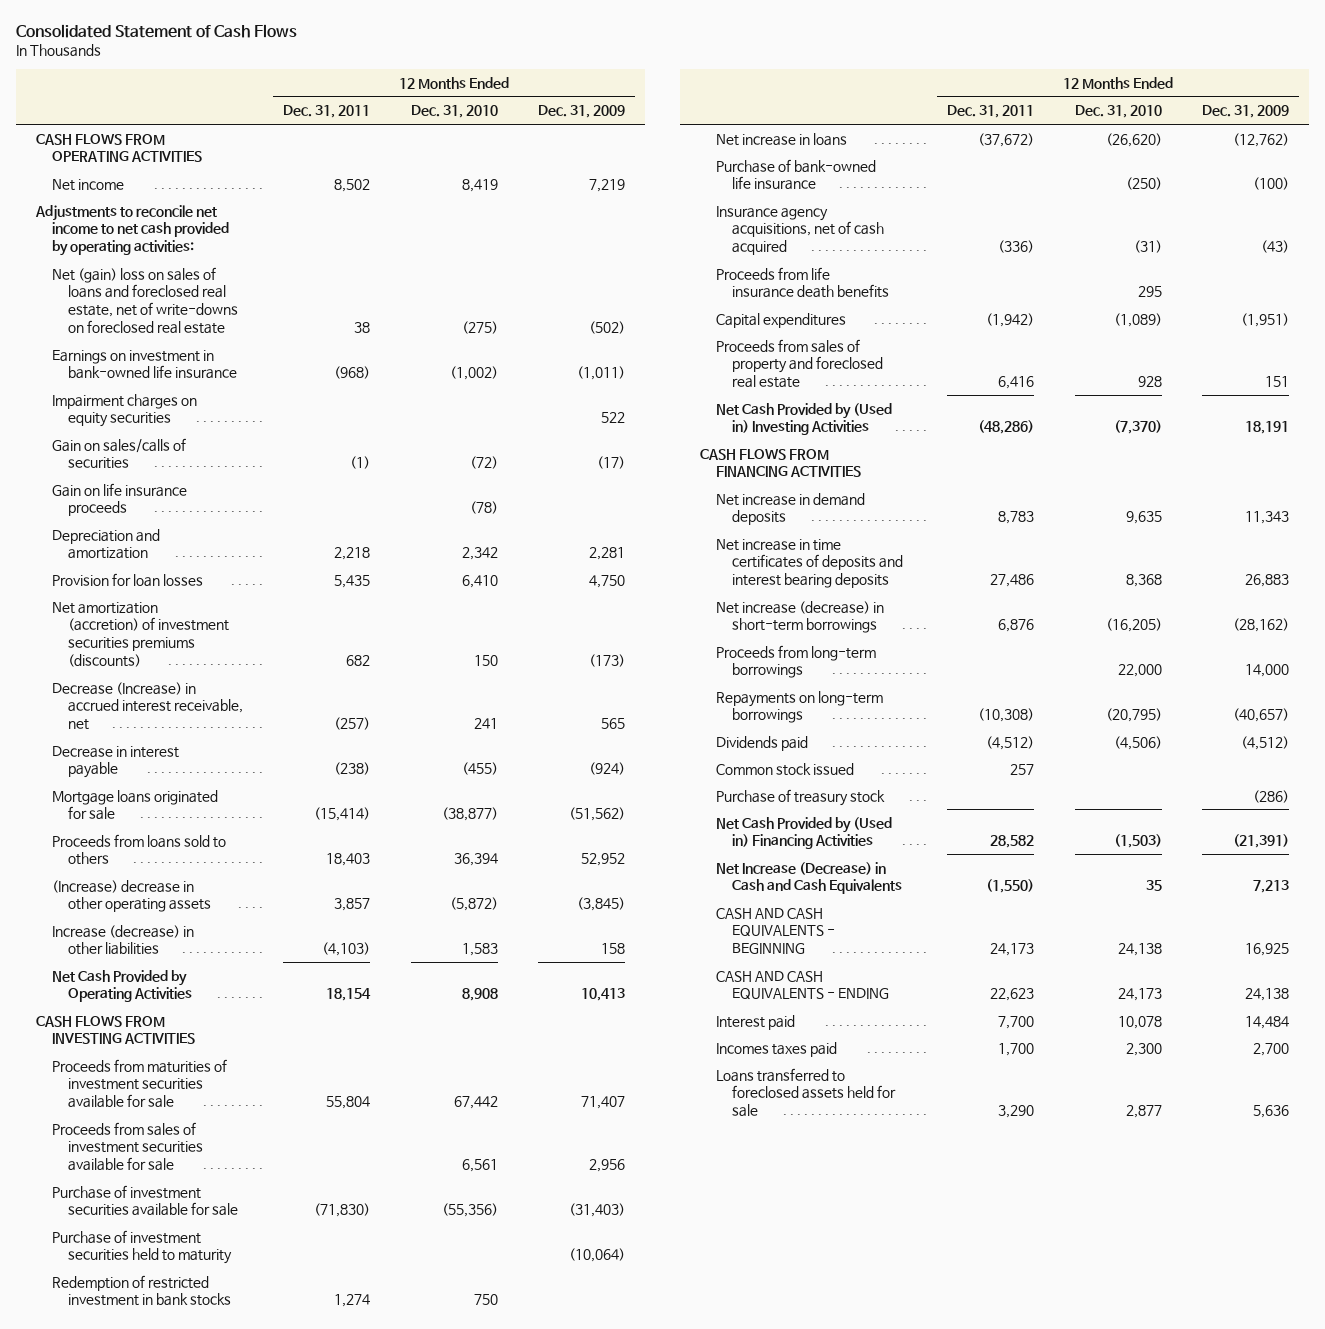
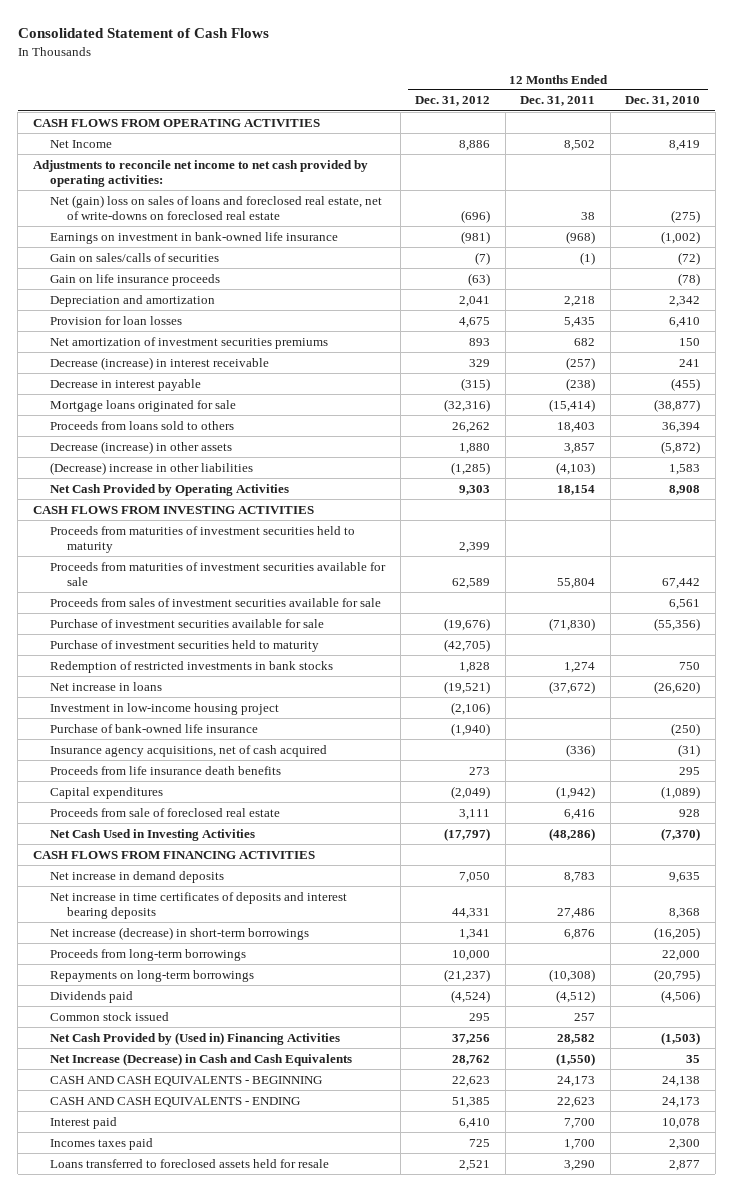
[538,105,626,119] Dec. 31, 2009 -> none
none -> [415,96,491,107] Dec. 31, 2012
[51,178,124,191] Net income -> [50,139,113,148] Net Income
[51,393,197,428] Impairment charges on equity securities -> none
[51,601,229,668] Net amortization (accretion) of investment securities premiums (discounts) -> [50,336,329,349] Net amortization of investment securities premiums
[51,681,243,731] Decrease (Increase) in accrued interest receivable, net -> [50,356,270,370] Decrease (increase) in interest receivable
[51,879,211,913] (Increase) decrease in other operating assets -> [50,440,233,454] Decrease (increase) in other assets
[51,924,194,956] Increase (decrease) in other liabilities -> [50,461,254,475] (Decrease) increase in other liabilities
none -> [50,525,356,554] Proceeds from maturities of investment securities held to maturity
[51,1274,231,1307] Redemption of restricted investment in bank stocks -> [50,660,334,673] Redemption of restricted investments in bank stocks
none -> [50,702,280,715] Investment in low-income housing project
[715,338,883,389] Proceeds from sales of property and foreclosed real estate -> [50,807,281,817] Proceeds from sale of foreclosed real estate
[715,402,892,436] Net Cash Provided by (Used in) Investing Activities -> [50,828,256,841] Net Cash Used in Investing Activities
[715,788,885,806] Purchase of treasury stock -> none
[715,1067,896,1118] Loans transferred to foreclosed assets held for sale -> [50,1158,330,1168] Loans transferred to foreclosed assets held for resale

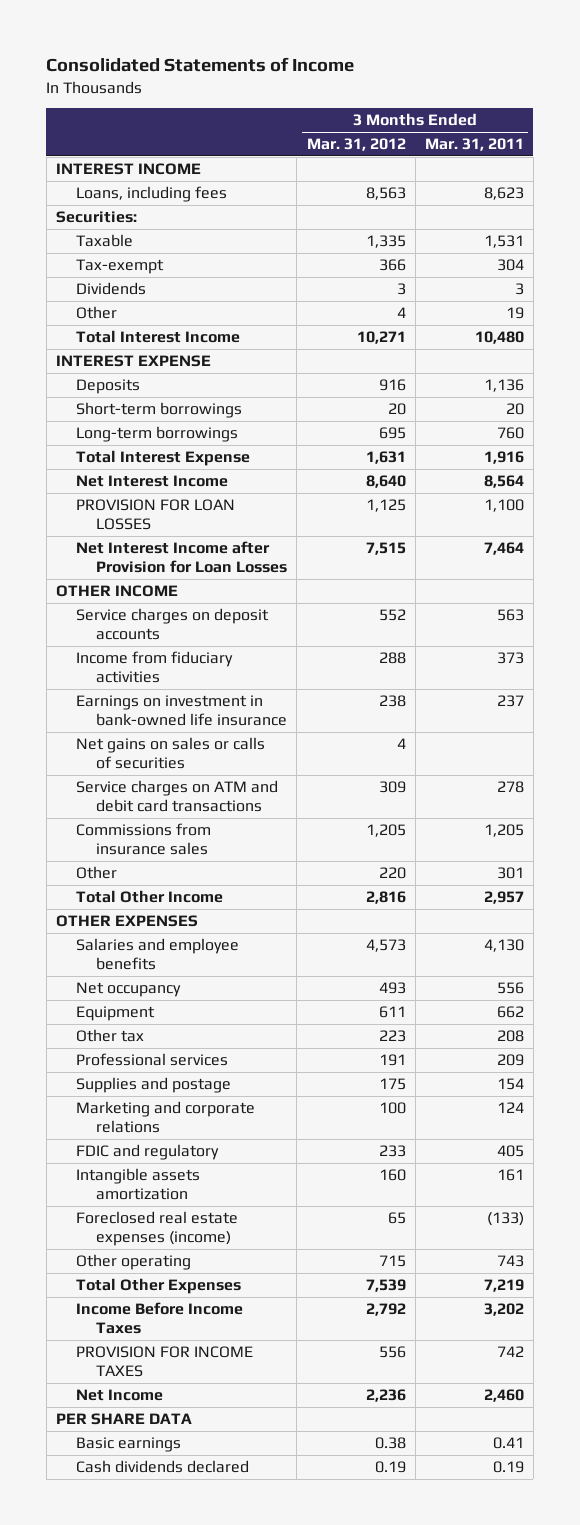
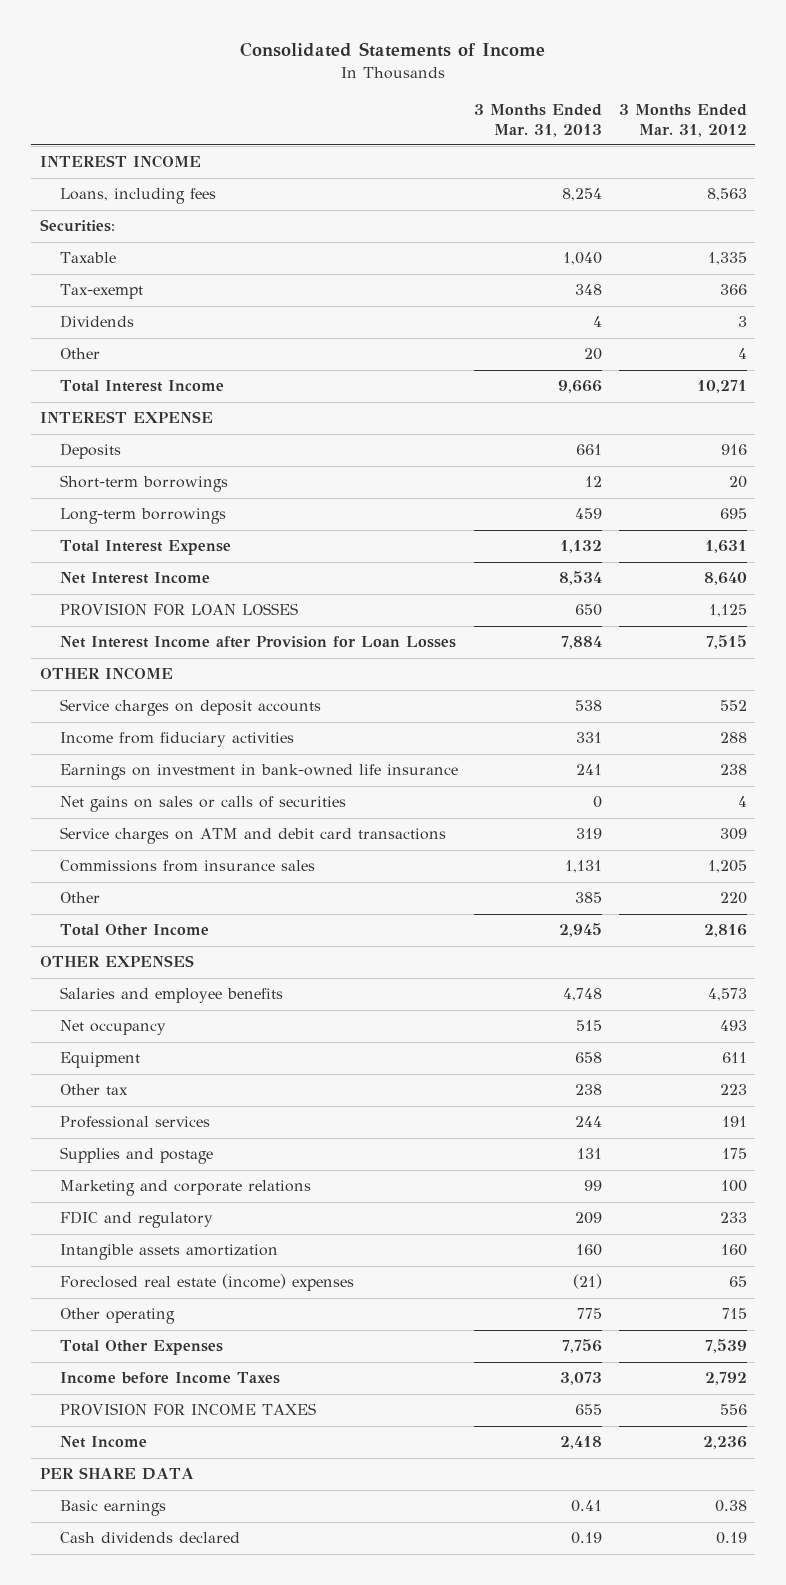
[424,137,524,151] Mar. 31, 2011 -> none
none -> [474,103,603,137] 3 Months Ended Mar. 31, 2013
[76,1210,239,1247] Foreclosed real estate expenses (income) -> [59,1274,354,1292] Foreclosed real estate (income) expenses
[76,1301,244,1335] Income Before Income Taxes -> [59,1372,280,1385] Income before Income Taxes

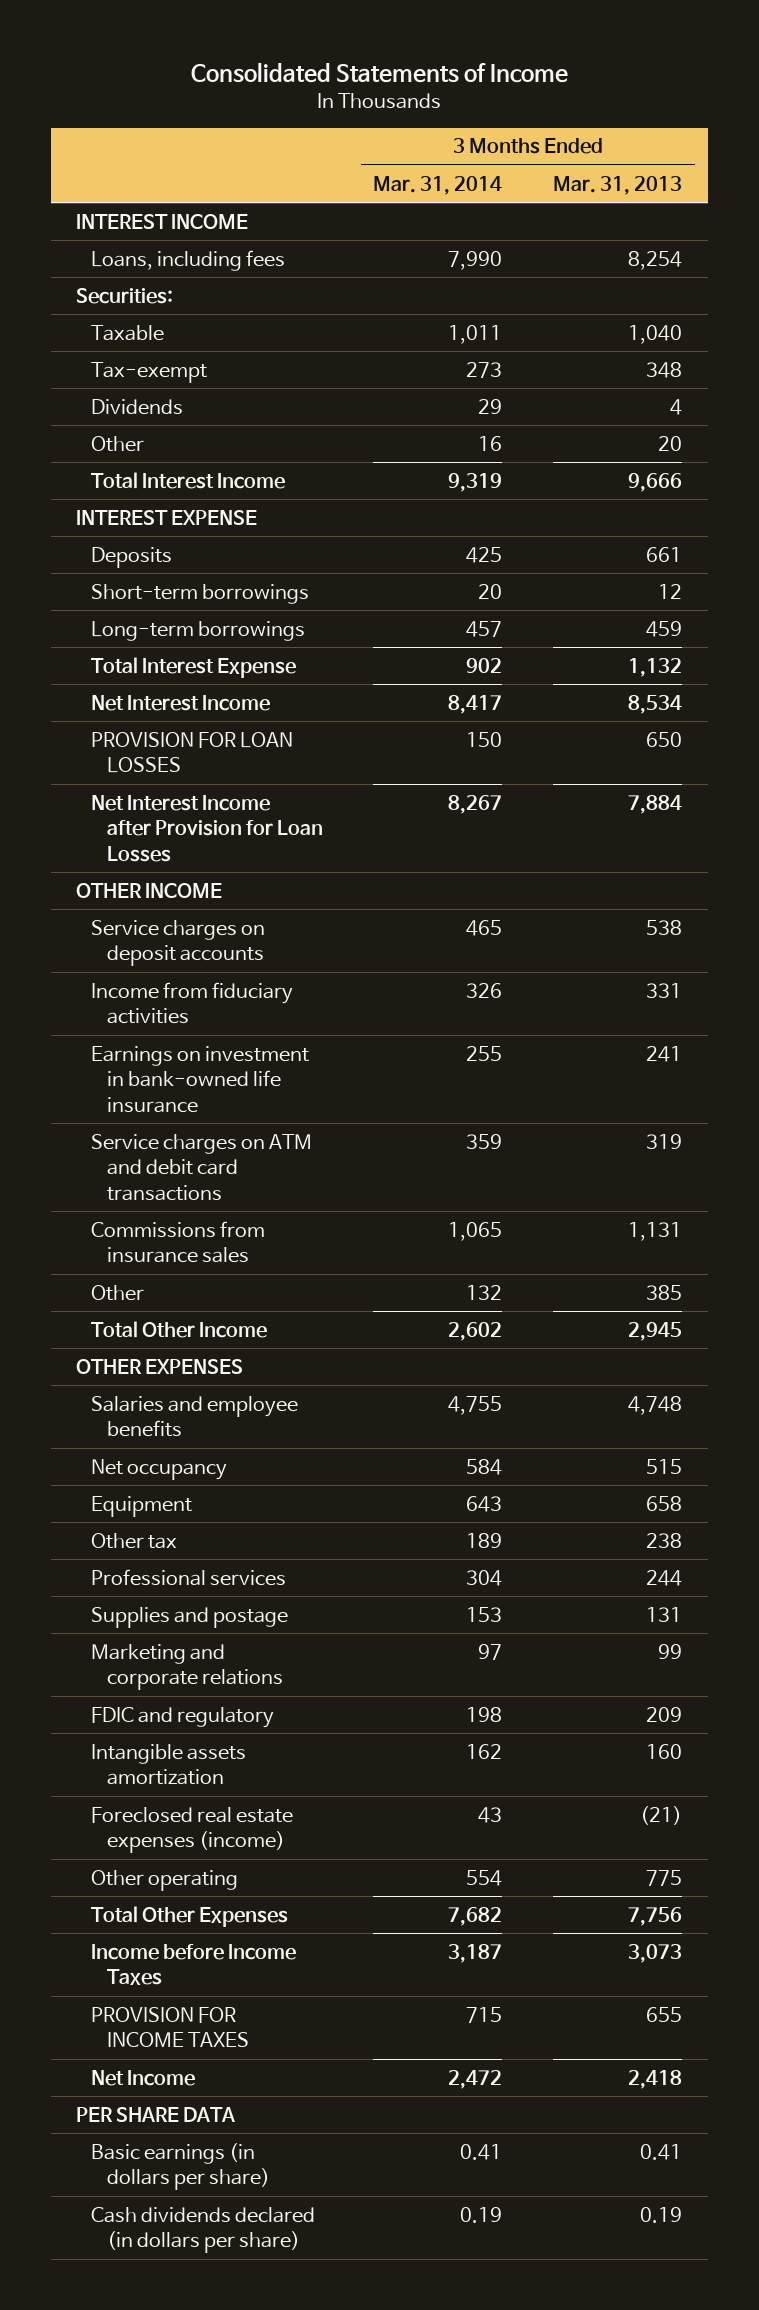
[618,103,747,137] 3 Months Ended Mar. 31, 2012 -> none
none -> [373,175,503,195] Mar. 31, 2014
[59,796,346,813] Net gains on sales or calls of securities -> none
[59,1274,354,1292] Foreclosed real estate (income) expenses -> [91,1806,294,1854] Foreclosed real estate expenses (income)
[59,1500,166,1517] Basic earnings -> [91,2142,270,2191] Basic earnings (in dollars per share)
[59,1532,240,1544] Cash dividends declared -> [91,2206,316,2254] Cash dividends declared (in dollars per share)

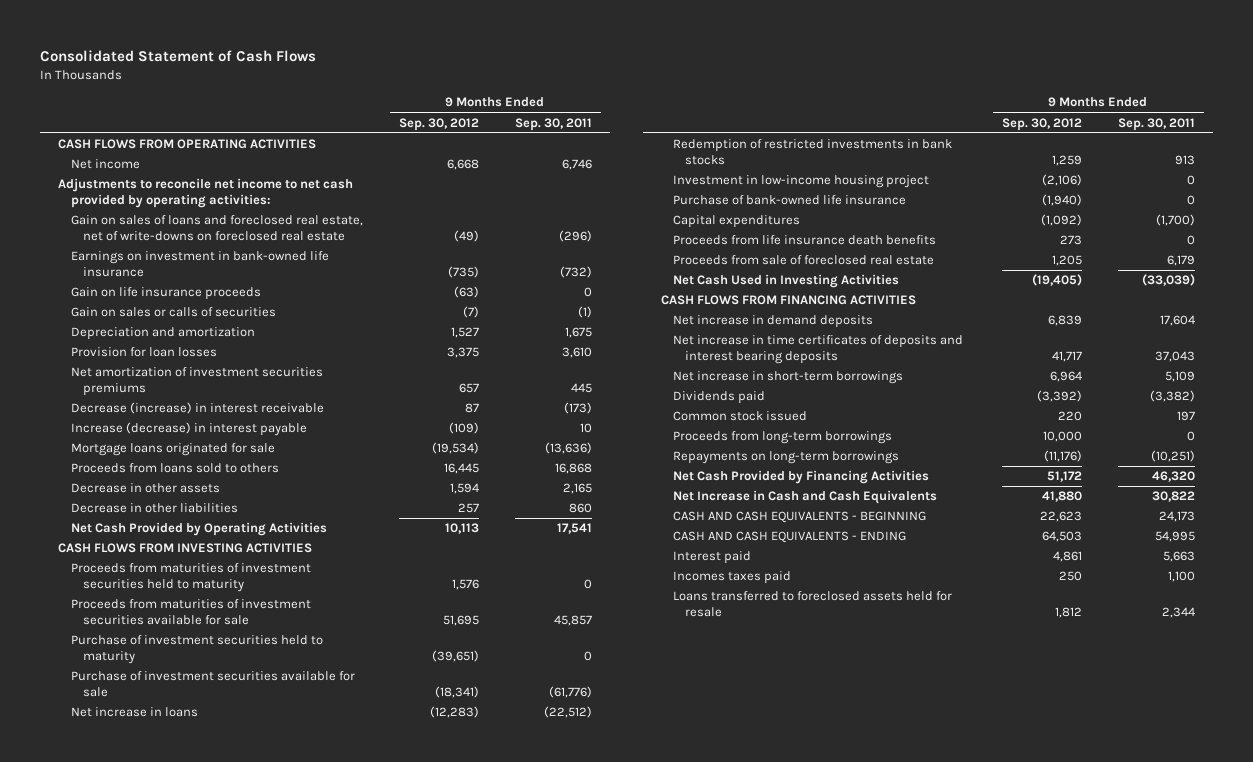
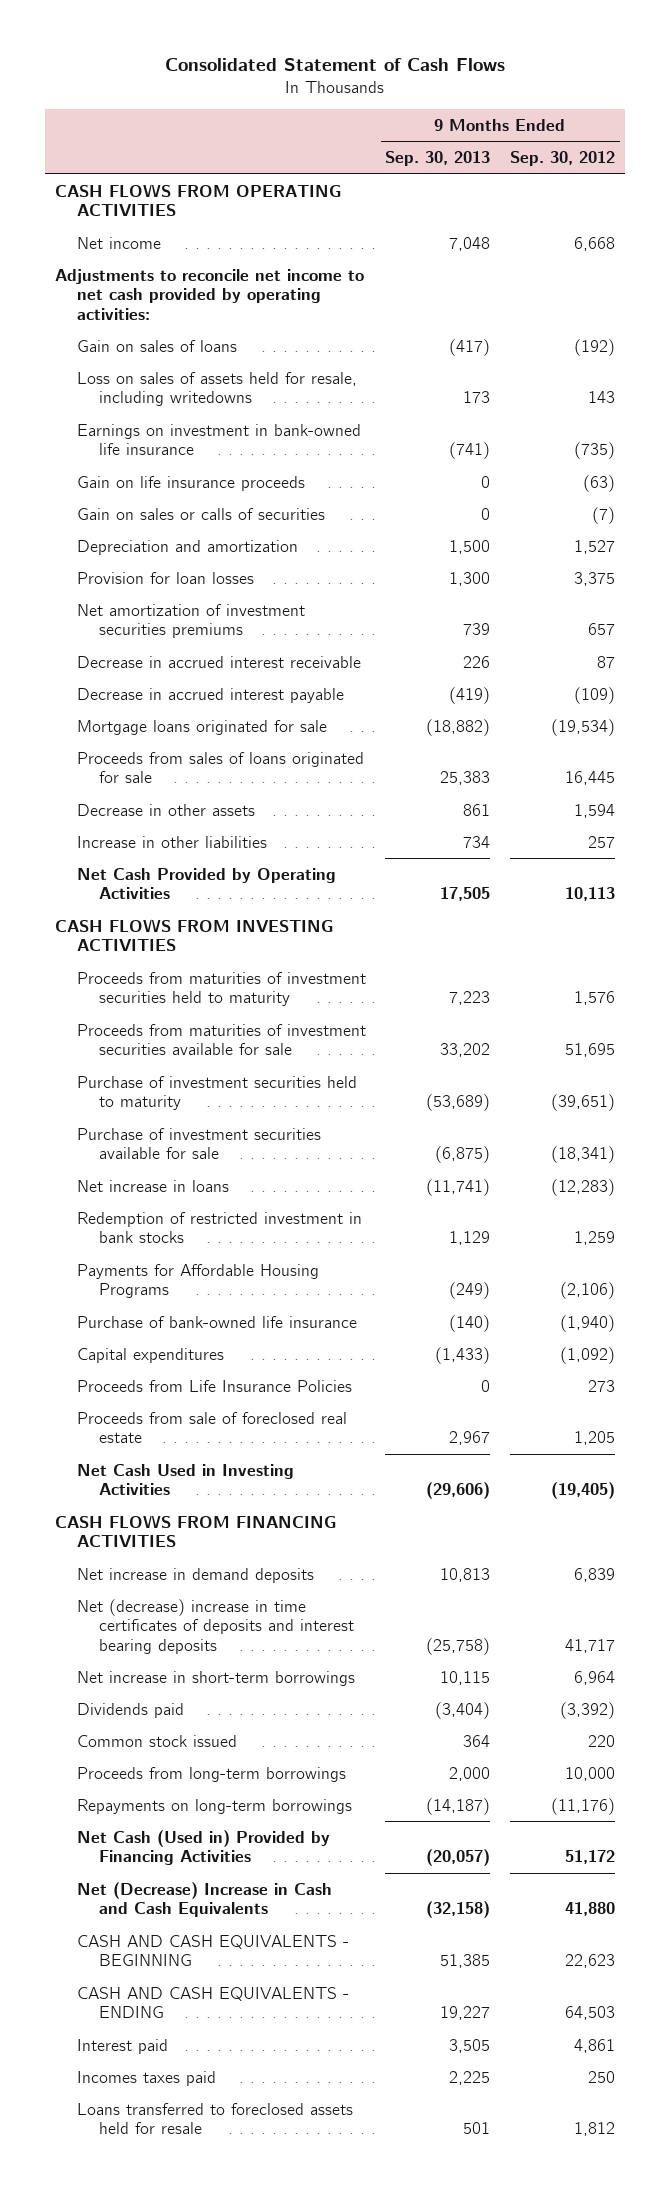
[514,117,592,131] Sep. 30, 2011 -> none
none -> [385,151,491,167] Sep. 30, 2013
[70,215,363,241] Gain on sales of loans and foreclosed real estate, net of write-downs on foreclosed real estate -> none
none -> [76,339,237,352] Gain on sales of loans
none -> [76,371,357,407] Loss on sales of assets held for resale, including writedowns
[70,402,324,415] Decrease (increase) in interest receivable -> [76,655,361,668] Decrease in accrued interest receivable
[70,422,307,437] Increase (decrease) in interest payable -> [76,687,344,703] Decrease in accrued interest payable
[70,463,279,474] Proceeds from loans sold to others -> [76,751,364,784] Proceeds from sales of loans originated for sale
[70,503,238,514] Decrease in other liabilities -> [76,835,267,848] Increase in other liabilities
[673,139,953,165] Redemption of restricted investments in bank stocks -> [76,1211,362,1244] Redemption of restricted investment in bank stocks
[673,175,930,189] Investment in low-income housing project -> [76,1263,319,1299] Payments for Affordable Housing Programs
[673,235,937,246] Proceeds from life insurance death benefits -> [76,1379,352,1392] Proceeds from Life Insurance Policies
[673,335,964,364] Net increase in time certificates of deposits and interest bearing deposits -> [76,1598,355,1654] Net (decrease) increase in time certificates of deposits and interest bearing deposits
[673,470,930,485] Net Cash Provided by Financing Activities -> [76,1829,330,1866] Net Cash (Used in) Provided by Financing Activities
[673,490,938,505] Net Increase in Cash and Cash Equivalents -> [76,1881,332,1918] Net (Decrease) Increase in Cash and Cash Equivalents

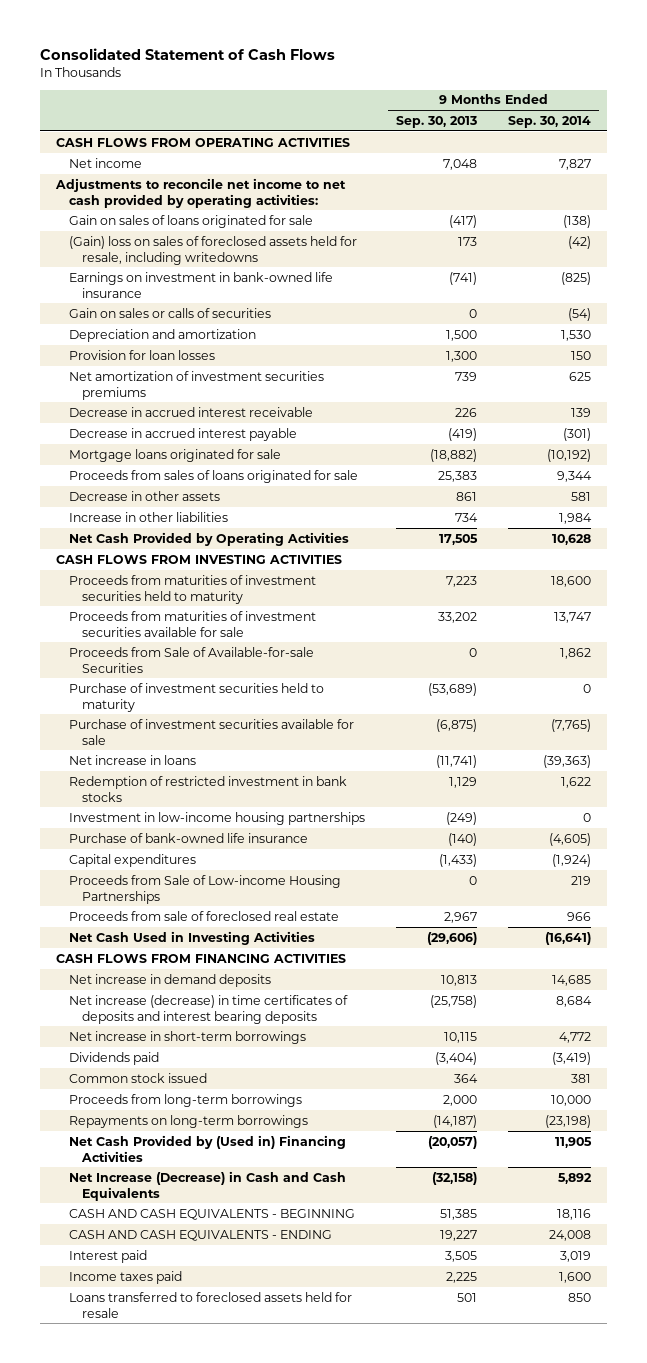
[509,151,615,167] Sep. 30, 2012 -> none
none -> [508,116,592,129] Sep. 30, 2014
[76,339,237,352] Gain on sales of loans -> [69,214,314,228] Gain on sales of loans originated for sale
[76,371,357,407] Loss on sales of assets held for resale, including writedowns -> [69,235,358,265] (Gain) loss on sales of foreclosed assets held for resale, including writedowns
[76,475,305,491] Gain on life insurance proceeds -> none
none -> [69,646,315,673] Proceeds from Sale of Available-for-sale Securities
[76,1263,319,1299] Payments for Affordable Housing Programs -> [69,811,366,825] Investment in low-income housing partnerships
[76,1379,352,1392] Proceeds from Life Insurance Policies -> none
none -> [69,874,342,904] Proceeds from Sale of Low-income Housing Partnerships
[76,1598,355,1654] Net (decrease) increase in time certificates of deposits and interest bearing deposits -> [69,994,349,1024] Net increase (decrease) in time certificates of deposits and interest bearing deposits
[76,1829,330,1866] Net Cash (Used in) Provided by Financing Activities -> [69,1134,347,1162] Net Cash Provided by (Used in) Financing Activities
[76,1881,332,1918] Net (Decrease) Increase in Cash and Cash Equivalents -> [69,1170,347,1201] Net Increase (Decrease) in Cash and Cash Equivalents
[76,2070,216,2086] Incomes taxes paid -> [69,1270,183,1284] Income taxes paid

